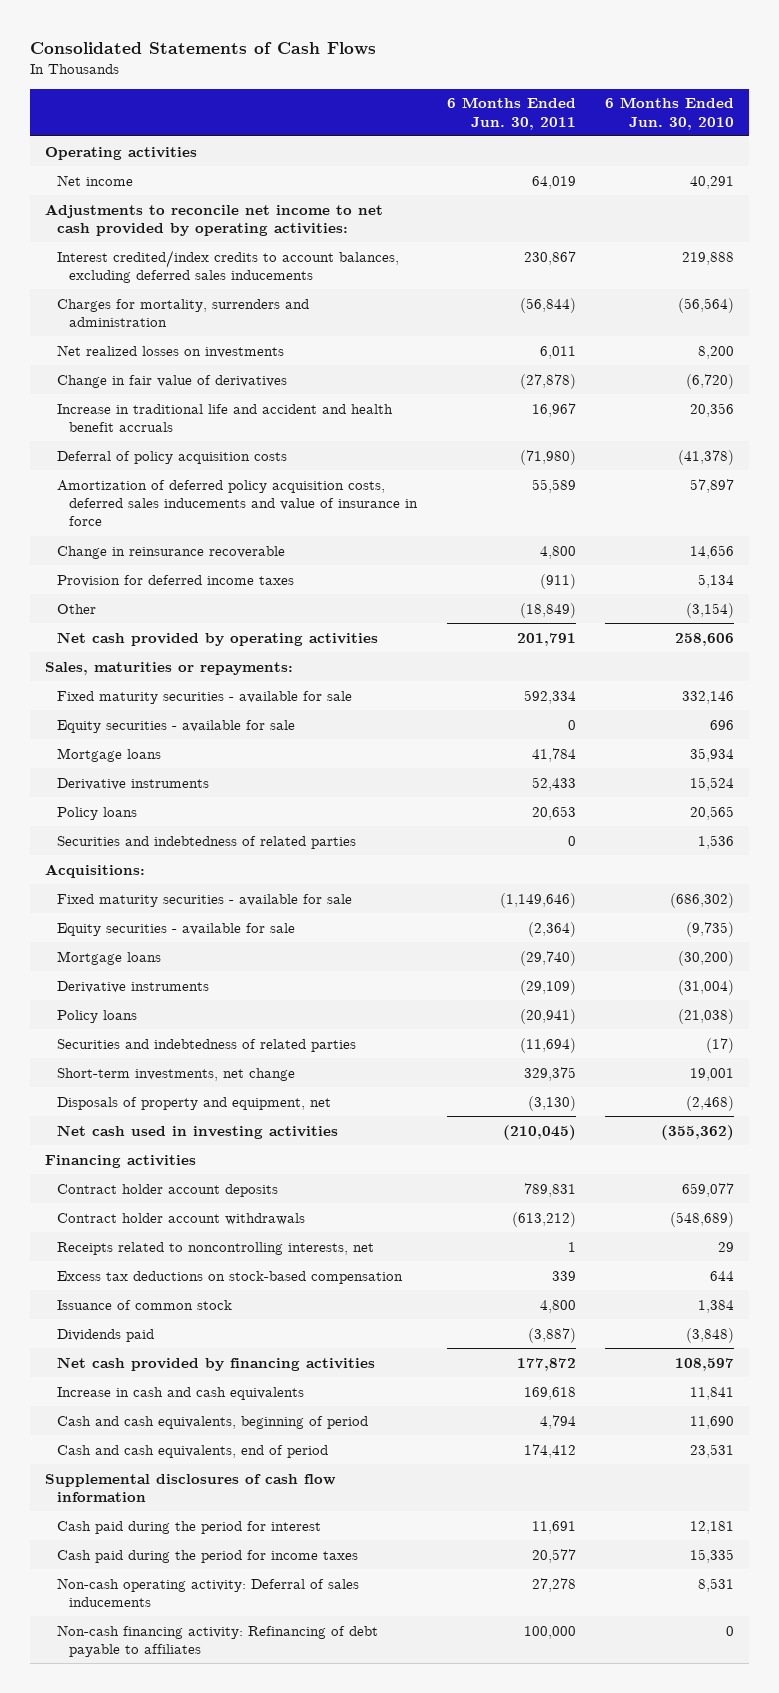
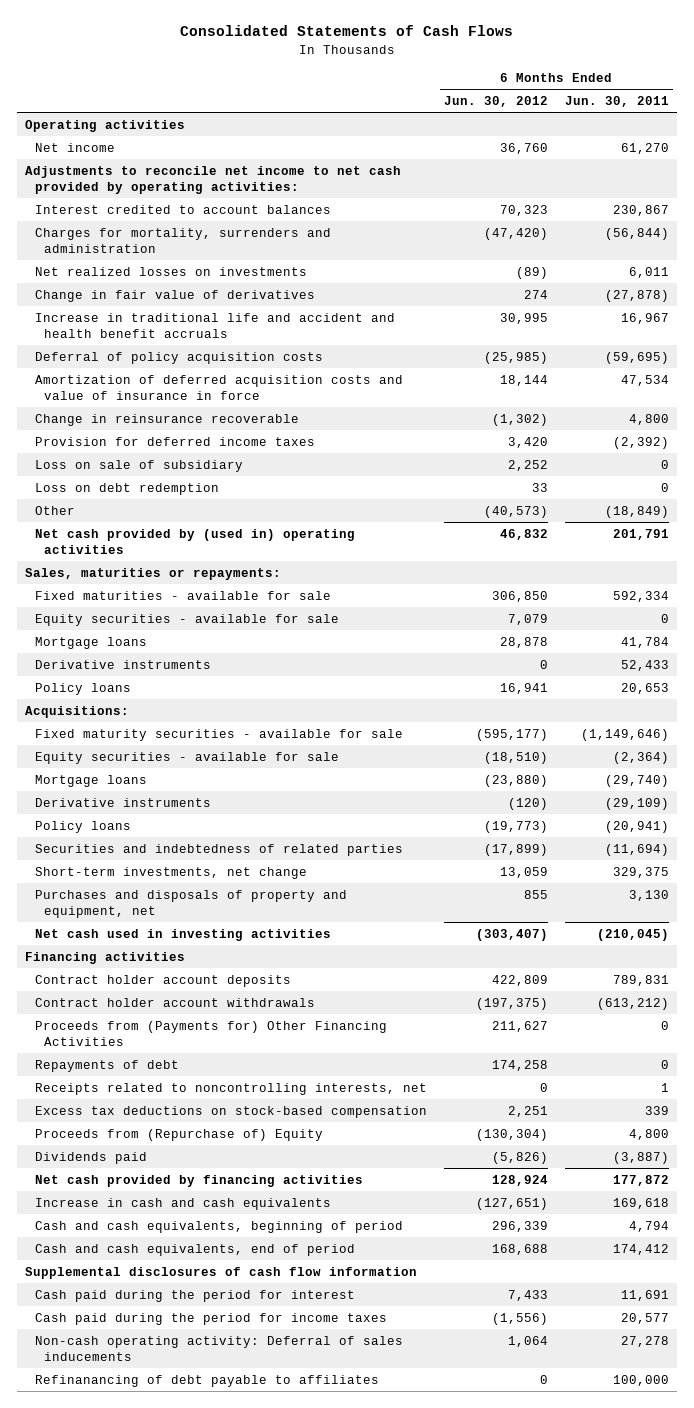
[605,97,735,130] 6 Months Ended Jun. 30, 2010 -> none
none -> [443,95,548,107] Jun. 30, 2012
[531,175,576,189] 64,019 -> [620,142,669,154] 61,270
[57,249,400,283] Interest credited/index credits to account balances, excluding deferred sales inducements -> [34,204,331,214] Interest credited to account balances
[519,449,576,465] (71,980) -> [604,351,669,364] (59,695)
[57,479,419,527] Amortization of deferred policy acquisition costs, deferred sales inducements and value of insurance in force -> [34,374,403,401] Amortization of deferred acquisition costs and value of insurance in force
[531,478,576,493] 55,589 -> [620,374,669,386] 47,534
[539,573,576,589] (911) -> [612,436,669,449] (2,392)
none -> [34,459,243,472] Loss on sale of subsidiary
none -> [34,482,219,495] Loss on debt redemption
[57,631,379,646] Net cash provided by operating activities -> [34,528,355,555] Net cash provided by (used in) operating activities
[57,690,353,704] Fixed maturity securities - available for sale -> [34,590,331,600] Fixed maturities - available for sale
[57,835,357,849] Securities and indebtedness of related parties -> none
[57,1096,332,1110] Disposals of property and equipment, net -> [34,889,347,919] Purchases and disposals of property and equipment, net
[527,1095,576,1111] (3,130) -> [628,889,669,901] 3,130
none -> [34,1020,387,1047] Proceeds from (Payments for) Other Financing Activities
none -> [34,1059,179,1072] Repayments of debt
[57,1299,233,1310] Issuance of common stock -> none
none -> [34,1128,323,1141] Proceeds from (Repurchase of) Equity
[57,1624,379,1657] Non-cash financing activity: Refinancing of debt payable to affiliates -> none
none -> [34,1374,379,1387] Refinanancing of debt payable to affiliates

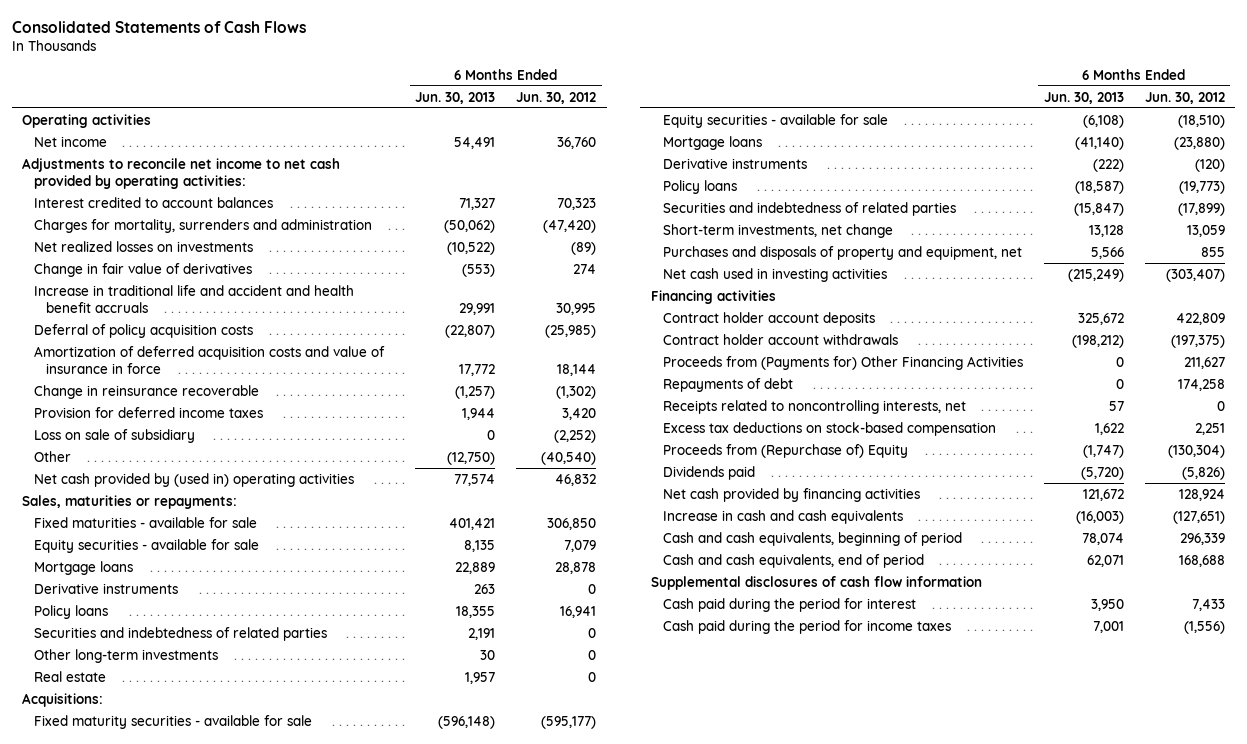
[564,95,669,107] Jun. 30, 2011 -> none
none -> [415,91,496,104] Jun. 30, 2013
[34,482,219,495] Loss on debt redemption -> none
[507,459,548,471] 2,252 -> [554,429,597,443] (2,252)
[483,505,548,518] (40,573) -> [541,451,597,465] (40,540)
none -> [34,626,328,641] Securities and indebtedness of related parties
none -> [34,648,219,663] Other long-term investments
none -> [34,670,107,682] Real estate
[34,1335,403,1362] Non-cash operating activity: Deferral of sales inducements -> none
[34,1374,379,1387] Refinanancing of debt payable to affiliates -> none

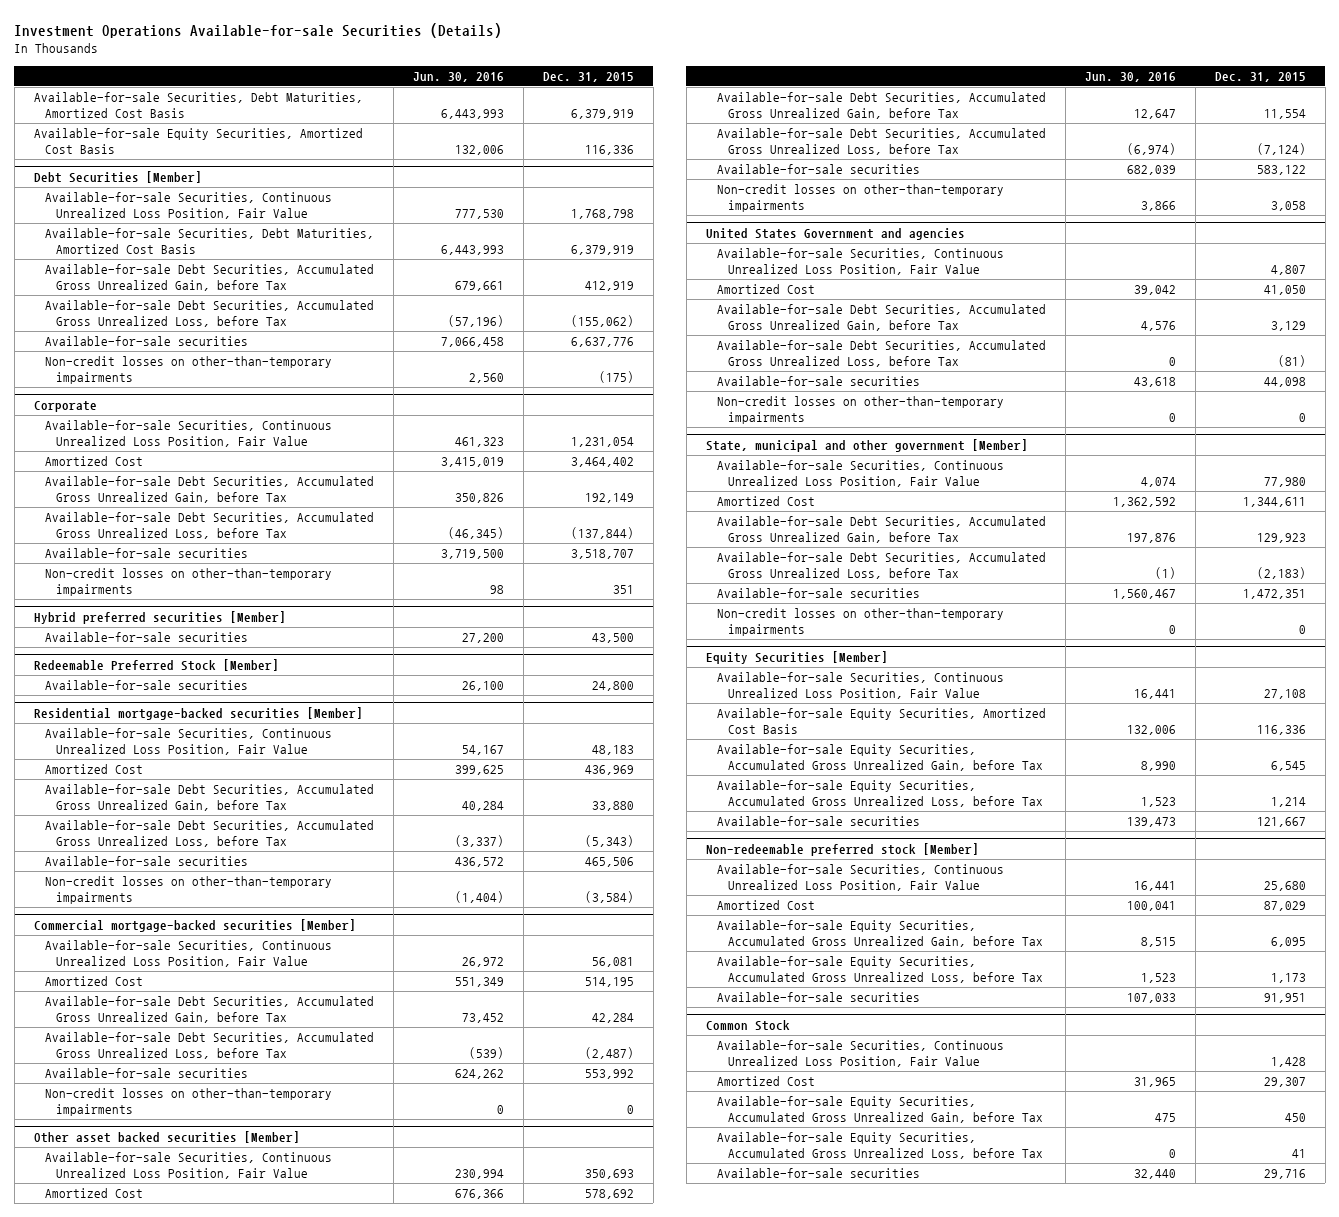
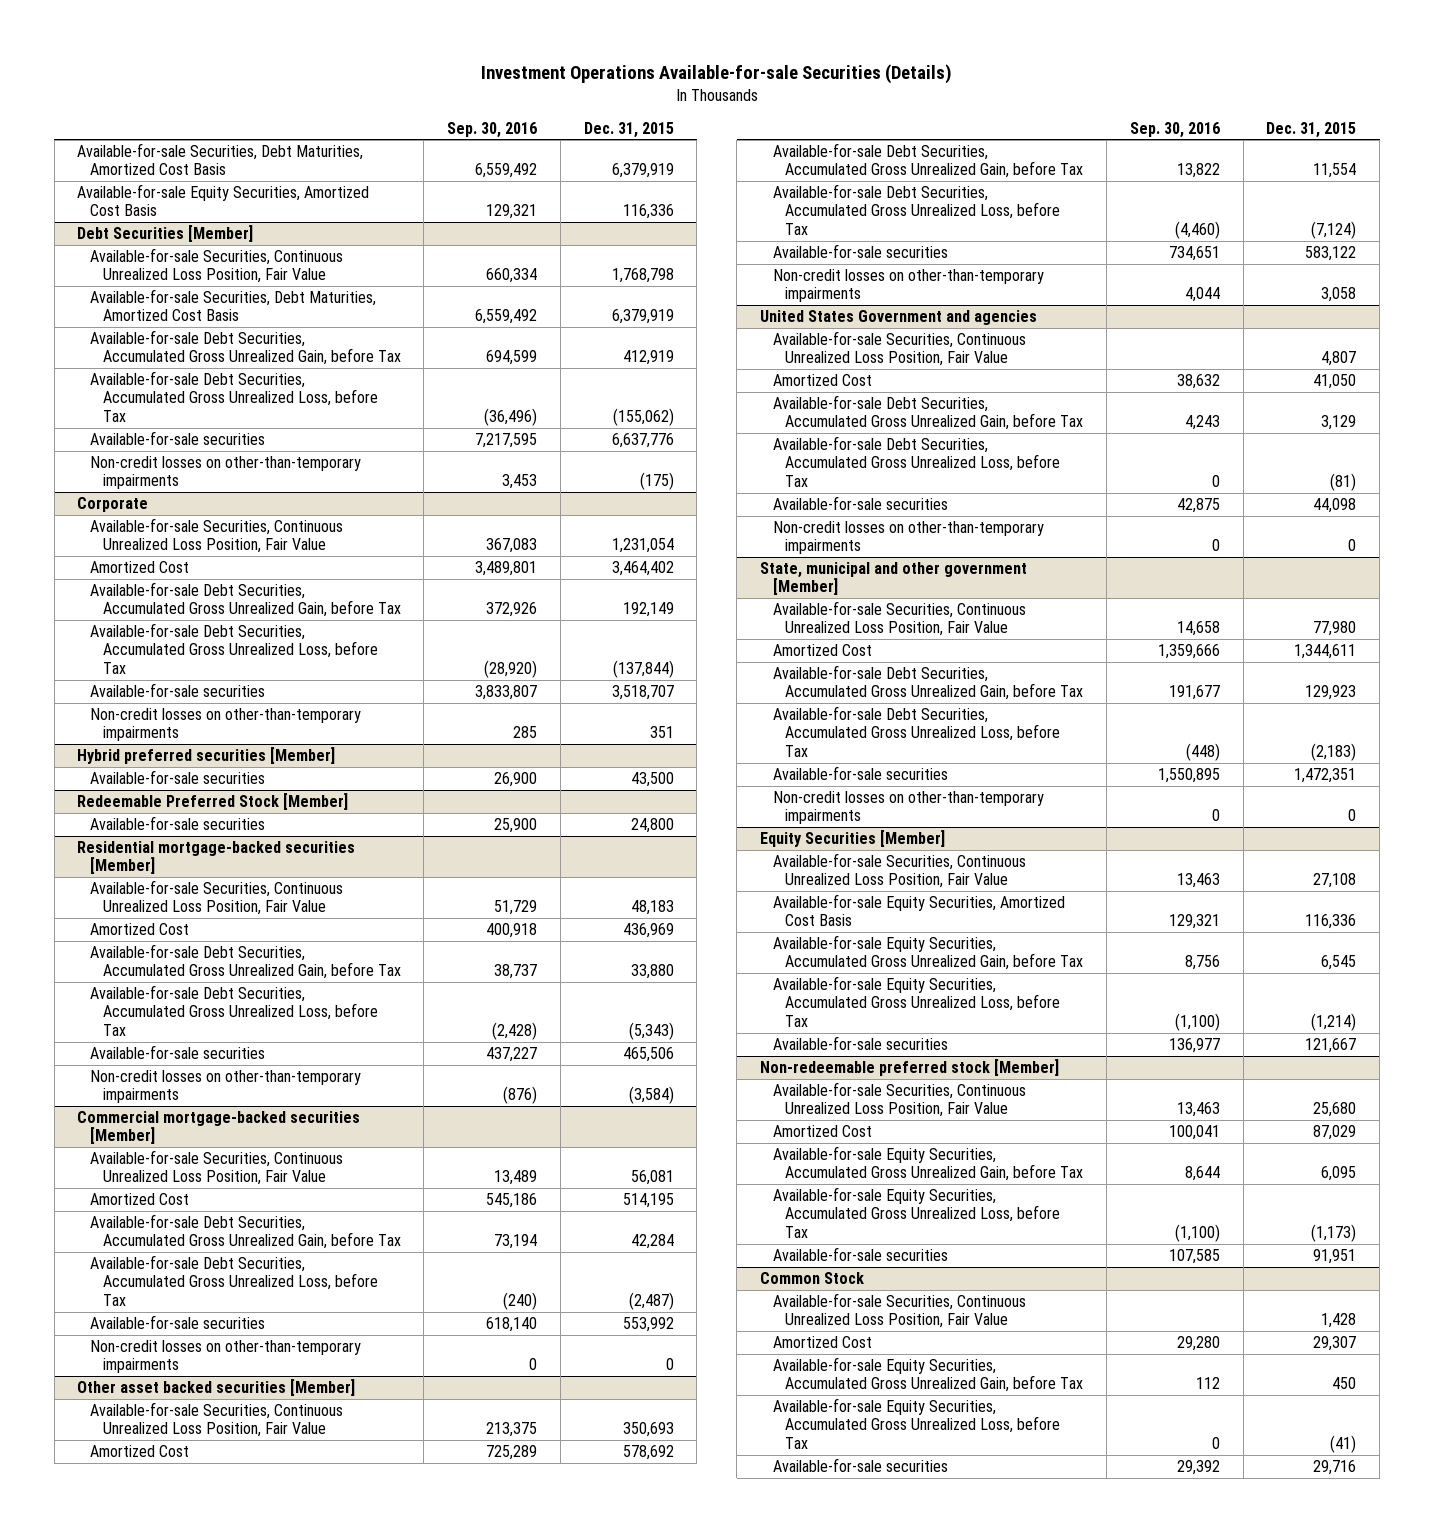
[412,71,504,82] Jun. 30, 2016 -> none
none -> [447,121,538,138] Sep. 30, 2016
[1270,796,1306,807] 1,214 -> [1311,1012,1357,1031] (1,214)
[1270,972,1306,983] 1,173 -> [1311,1223,1357,1242] (1,173)
[1291,1148,1306,1158] 41 -> [1330,1434,1357,1453] (41)

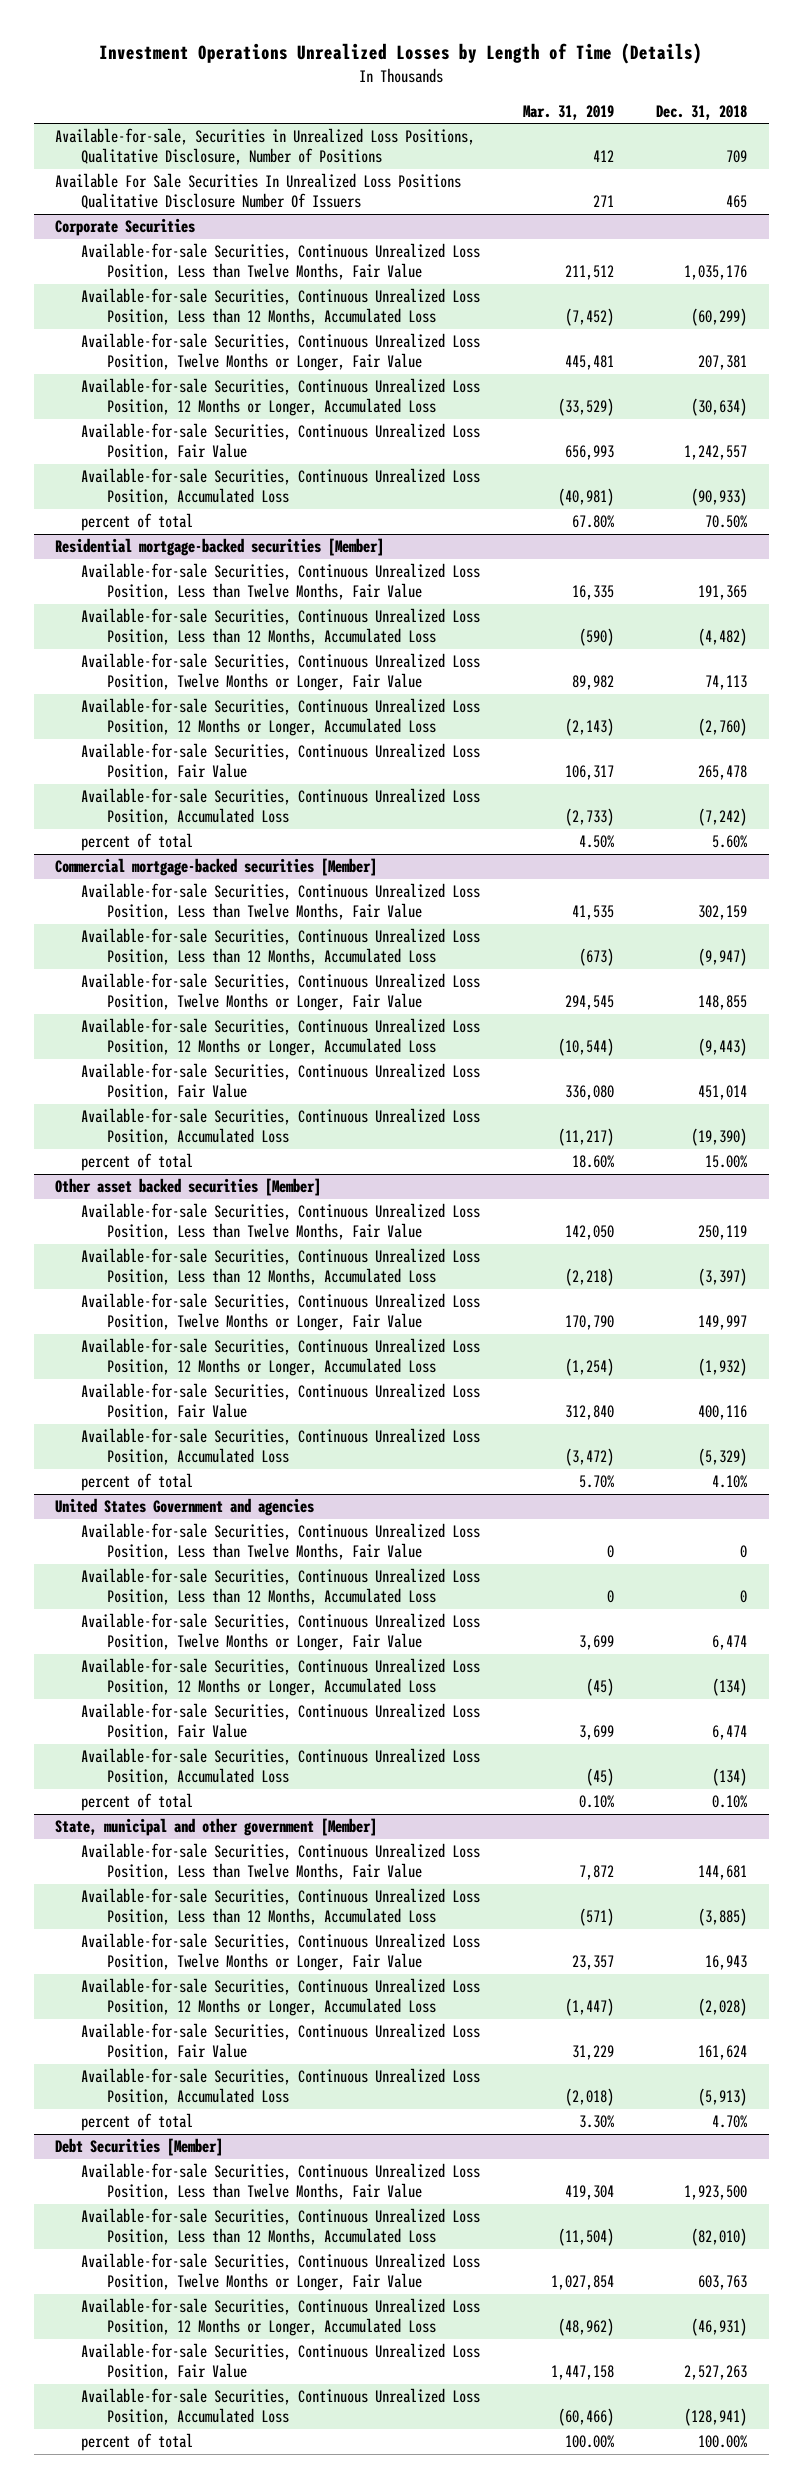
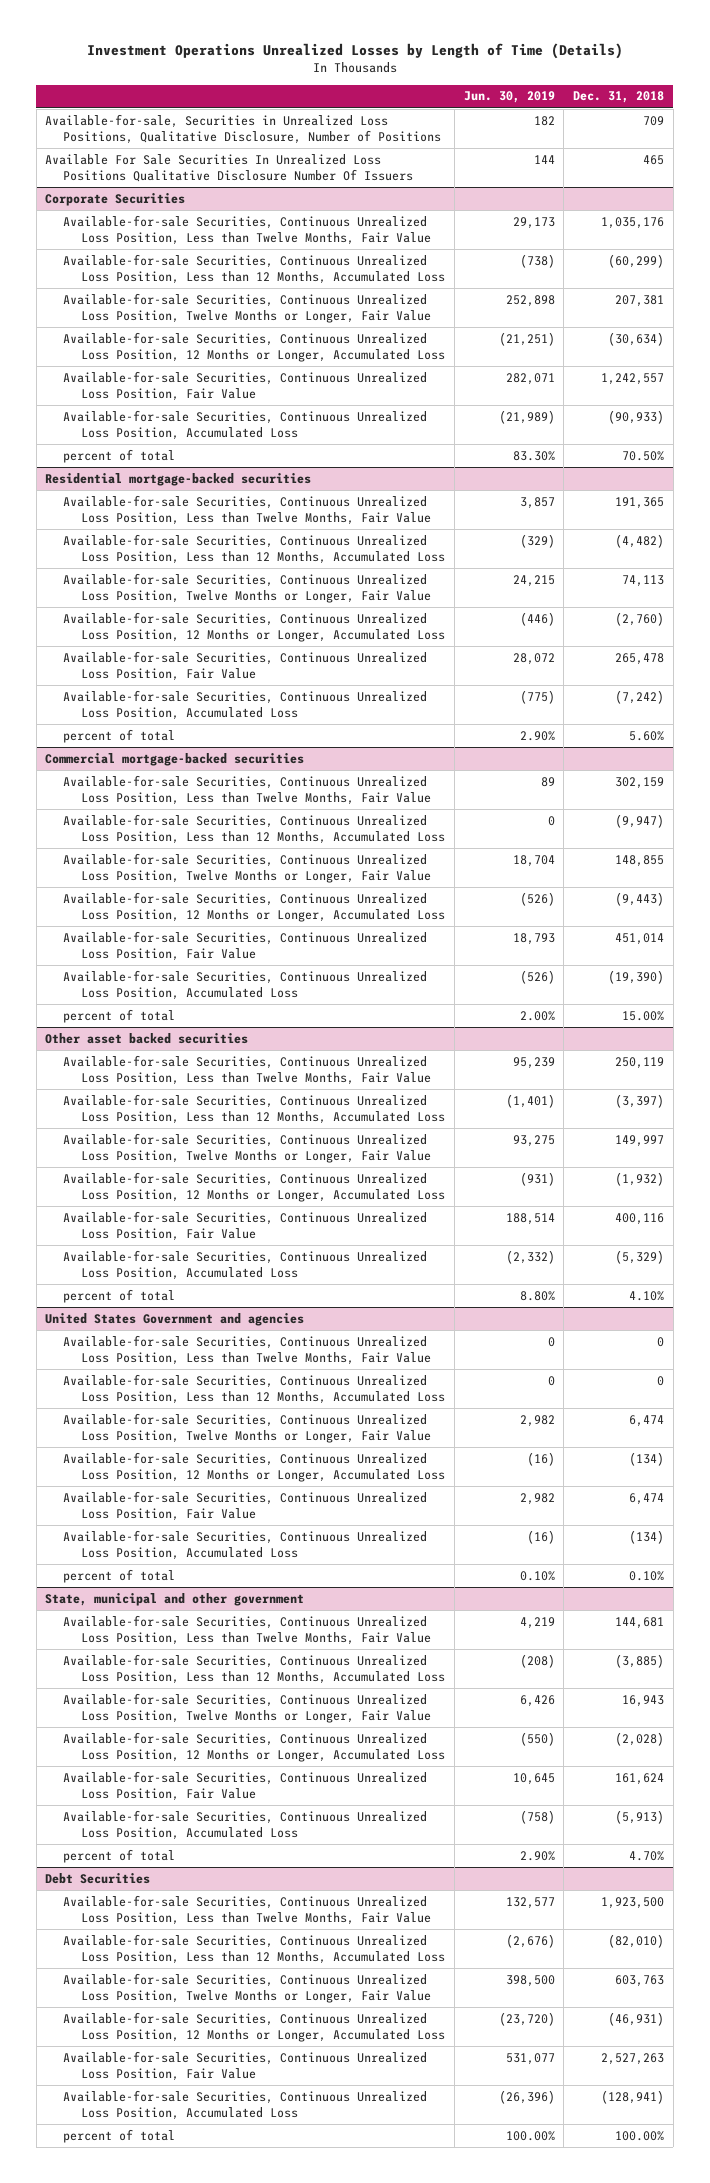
[522,104,614,120] Mar. 31, 2019 -> none
none -> [463,91,555,104] Jun. 30, 2019
[54,538,384,557] Residential mortgage-backed securities [Member] -> [45,472,312,486] Residential mortgage-backed securities
[54,858,377,877] Commercial mortgage-backed securities [Member] -> [45,752,305,766] Commercial mortgage-backed securities
[54,1178,321,1197] Other asset backed securities [Member] -> [45,1032,249,1044] Other asset backed securities
[54,1818,377,1837] State, municipal and other government [Member] -> [45,1592,305,1606] State, municipal and other government
[54,2138,223,2157] Debt Securities [Member] -> [45,1872,151,1884] Debt Securities

